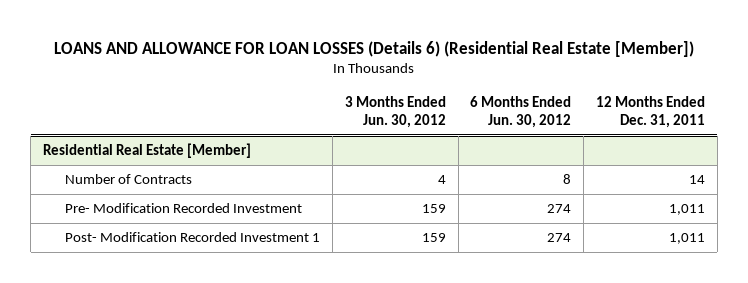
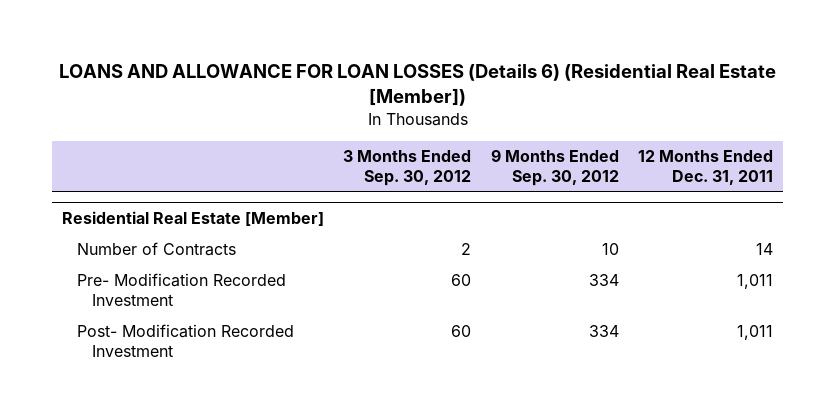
[344,95,446,129] 3 Months Ended Jun. 30, 2012 -> none
[470,95,572,129] 6 Months Ended Jun. 30, 2012 -> none
none -> [343,150,472,187] 3 Months Ended Sep. 30, 2012
none -> [490,149,619,187] 9 Months Ended Sep. 30, 2012
[65,232,321,243] Post- Modification Recorded Investment 1 -> [77,324,295,358] Post- Modification Recorded Investment

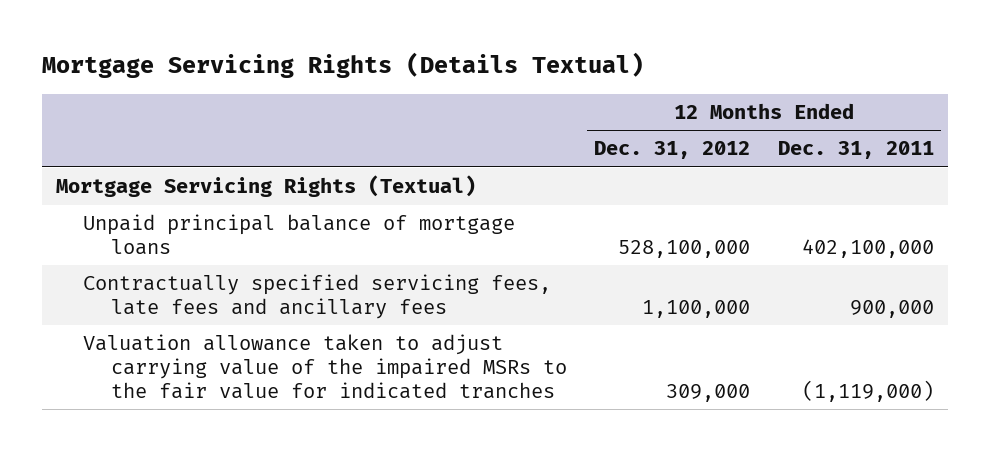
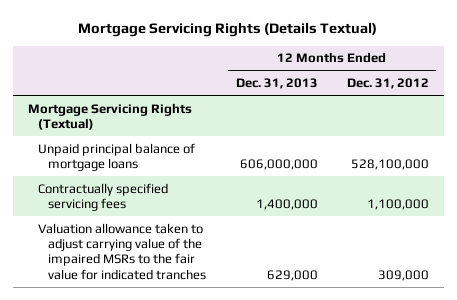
[778,141,935,160] Dec. 31, 2011 -> none
none -> [235,77,318,89] Dec. 31, 2013
[83,274,552,319] Contractually specified servicing fees, late fees and ancillary fees -> [37,182,168,211] Contractually specified servicing fees

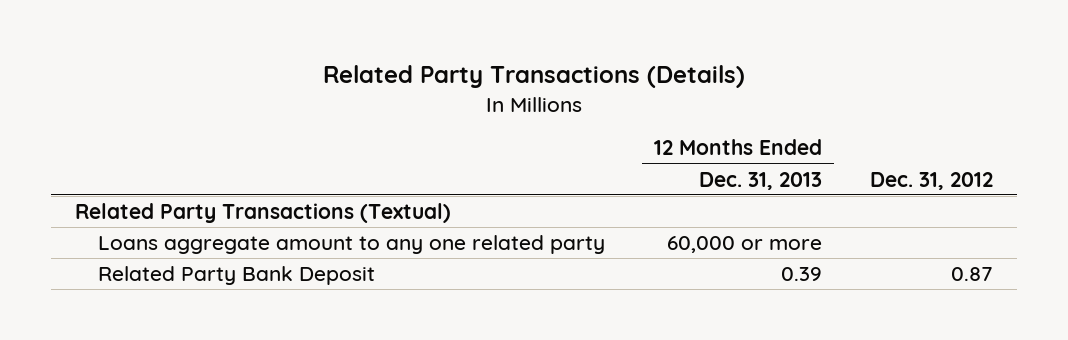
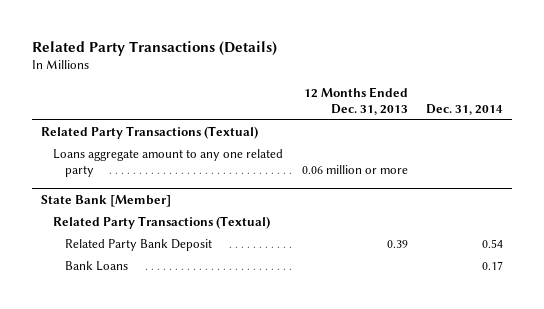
[870,171,994,190] Dec. 31, 2012 -> none
none -> [425,103,503,115] Dec. 31, 2014
[666,235,822,253] 60,000 or more -> [301,164,408,174] 0.06 million or more
none -> [41,194,172,207] State Bank [Member]
none -> [53,216,271,230] Related Party Transactions (Textual)
none -> [65,261,129,272] Bank Loans

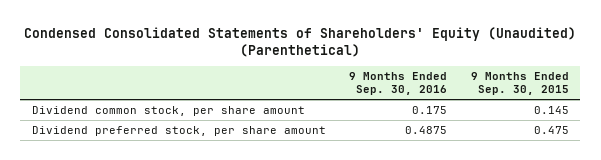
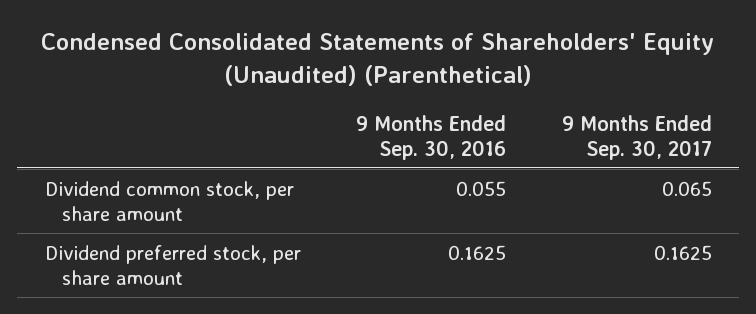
[470,71,569,96] 9 Months Ended Sep. 30, 2015 -> none
none -> [561,114,712,160] 9 Months Ended Sep. 30, 2017
[412,105,448,114] 0.175 -> [456,180,507,196] 0.055
[405,125,448,134] 0.4875 -> [448,244,507,260] 0.1625

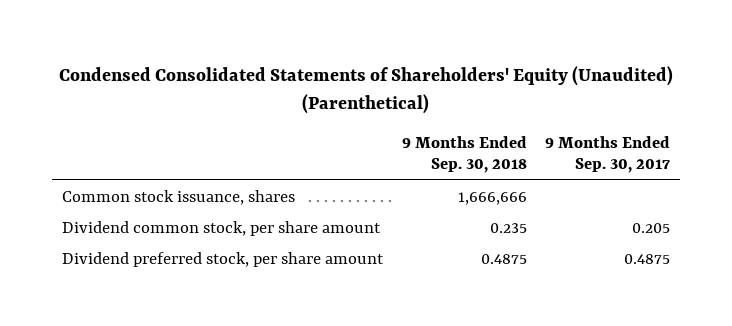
[356,114,507,160] 9 Months Ended Sep. 30, 2016 -> none
none -> [401,136,527,174] 9 Months Ended Sep. 30, 2018
none -> [61,189,295,205] Common stock issuance, shares
[661,180,712,196] 0.065 -> [632,222,671,233] 0.205
[653,244,712,260] 0.1625 -> [624,253,671,264] 0.4875

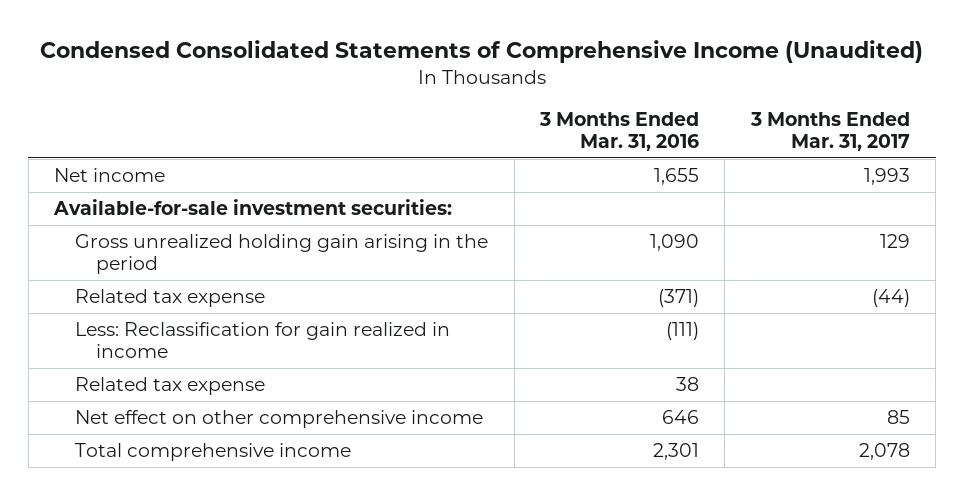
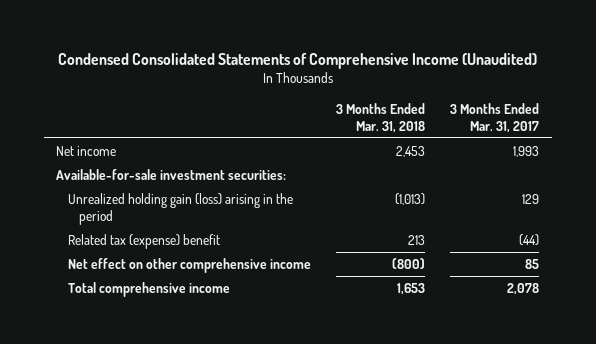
[539,111,700,152] 3 Months Ended Mar. 31, 2016 -> none
none -> [336,102,426,133] 3 Months Ended Mar. 31, 2018
[75,322,451,359] Less: Reclassification for gain realized in income -> none
[75,377,266,396] Related tax expense -> none
[75,234,489,275] Gross unrealized holding gain arising in the period -> [67,192,293,225] Unrealized holding gain (loss) arising in the period
[75,289,266,308] Related tax expense -> [67,233,220,249] Related tax (expense) benefit

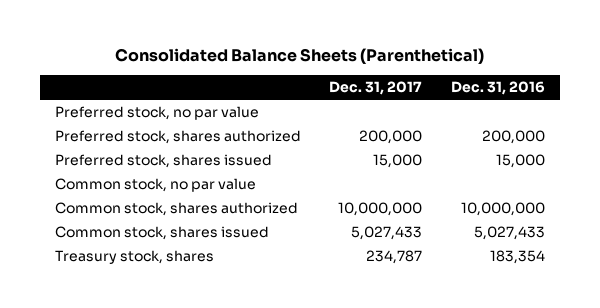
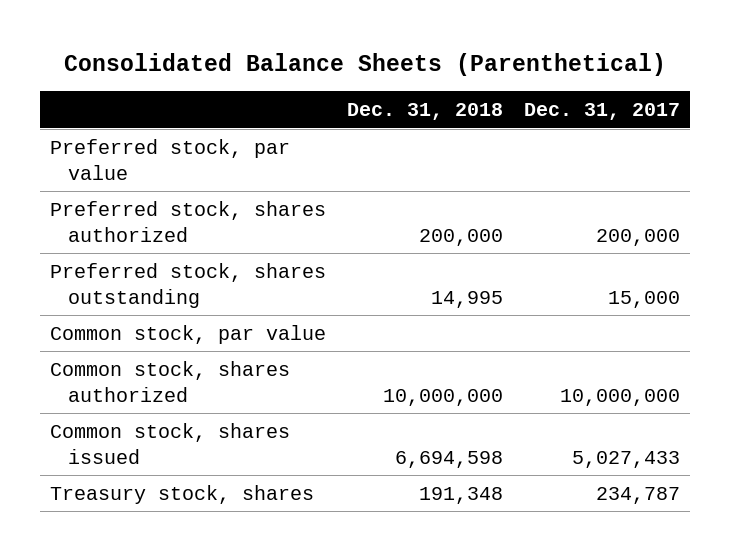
[451,81,546,96] Dec. 31, 2016 -> none
none -> [346,103,503,121] Dec. 31, 2018
[54,105,259,120] Preferred stock, no par value -> [50,138,291,180] Preferred stock, par value
[54,153,272,168] Preferred stock, shares issued -> [50,262,327,308] Preferred stock, shares outstanding
[54,177,256,192] Common stock, no par value -> [50,324,327,344] Common stock, par value

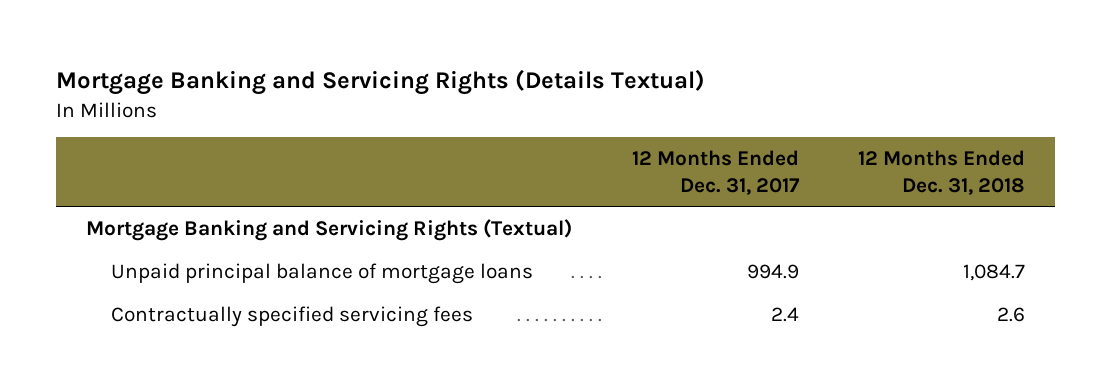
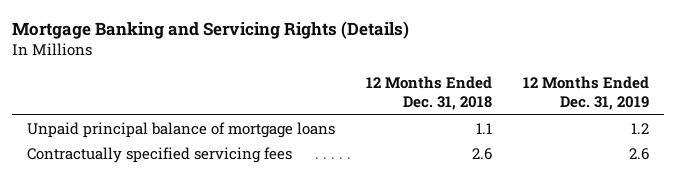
[56,69,706,96] Mortgage Banking and Servicing Rights (Details Textual) -> [12,21,410,40] Mortgage Banking and Servicing Rights (Details)
[631,150,800,195] 12 Months Ended Dec. 31, 2017 -> none
none -> [522,76,649,111] 12 Months Ended Dec. 31, 2019
[85,218,572,241] Mortgage Banking and Servicing Rights (Textual) -> none
[963,263,1026,281] 1,084.7 -> [475,123,492,135] 1.1

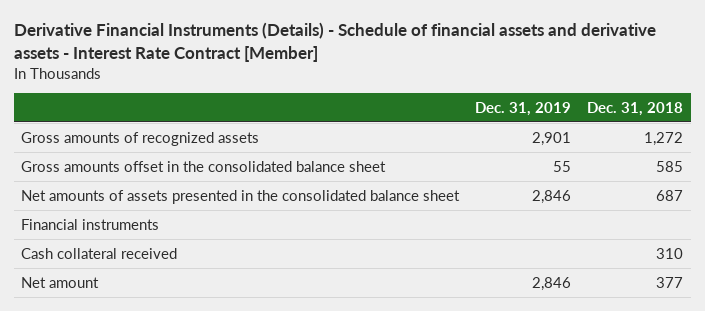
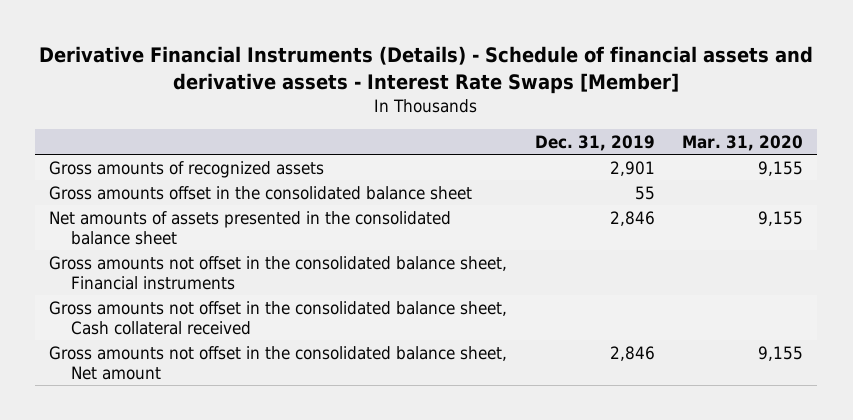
[13,22,656,62] Derivative Financial Instruments (Details) - Schedule of financial assets and derivative assets - Interest Rate Contract [Member] -> [39,45,814,94] Derivative Financial Instruments (Details) - Schedule of financial assets and derivative assets - Interest Rate Swaps [Member]
[587,101,684,116] Dec. 31, 2018 -> none
none -> [682,135,804,152] Mar. 31, 2020
[21,218,160,230] Financial instruments -> [49,255,508,290] Gross amounts not offset in the consolidated balance sheet, Financial instruments
[21,247,178,259] Cash collateral received -> [49,300,508,335] Gross amounts not offset in the consolidated balance sheet, Cash collateral received
[21,276,100,288] Net amount -> [49,345,508,380] Gross amounts not offset in the consolidated balance sheet, Net amount

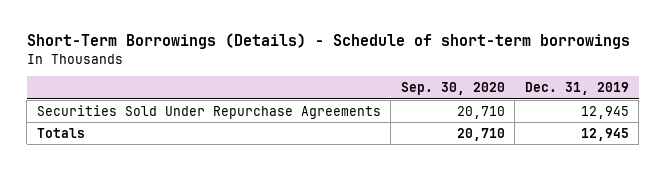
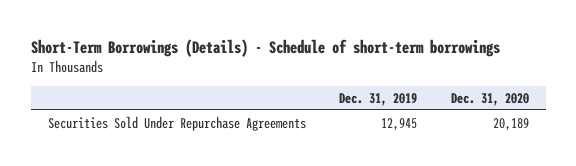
[400,82,505,96] Sep. 30, 2020 -> none
none -> [450,92,529,106] Dec. 31, 2020
[36,127,85,138] Totals -> none

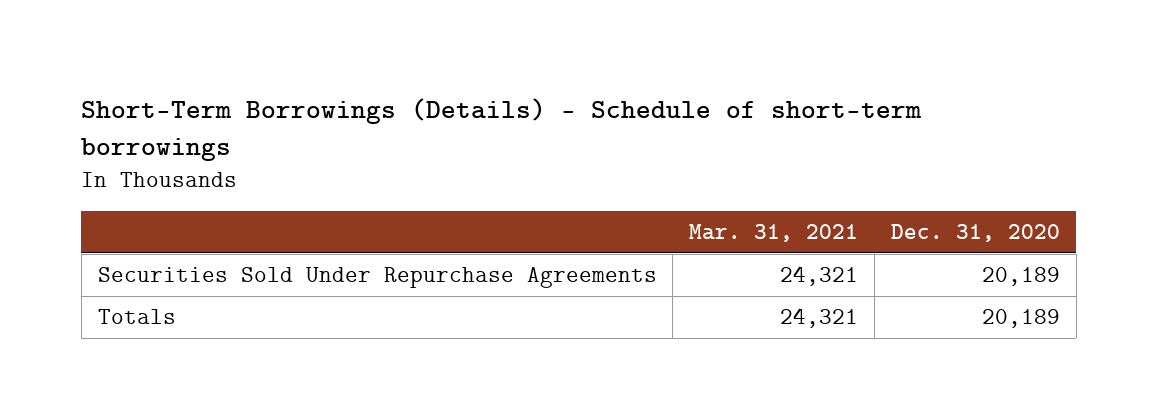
[339,92,418,106] Dec. 31, 2019 -> none
none -> [689,223,859,242] Mar. 31, 2021
none -> [97,309,176,325] Totals

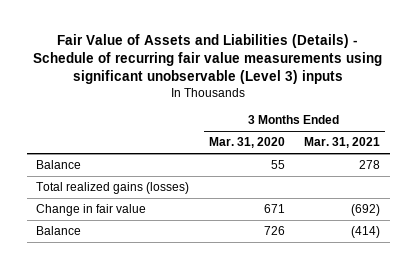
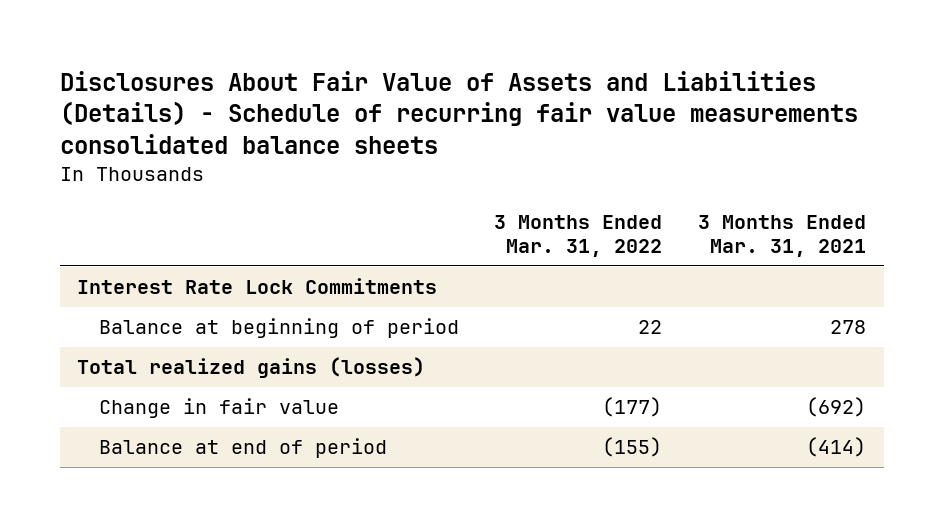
[33,33,383,85] Fair Value of Assets and Liabilities (Details) - Schedule of recurring fair value measurements using significant unobservable (Level 3) inputs -> [59,70,858,154] Disclosures About Fair Value of Assets and Liabilities (Details) - Schedule of recurring fair value measurements consolidated balance sheets
[208,137,285,149] Mar. 31, 2020 -> none
none -> [494,214,663,258] 3 Months Ended Mar. 31, 2022
none -> [77,278,438,295] Interest Rate Lock Commitments
[36,160,82,170] Balance -> [98,318,459,339] Balance at beginning of period
[36,226,82,236] Balance -> [98,438,387,459] Balance at end of period

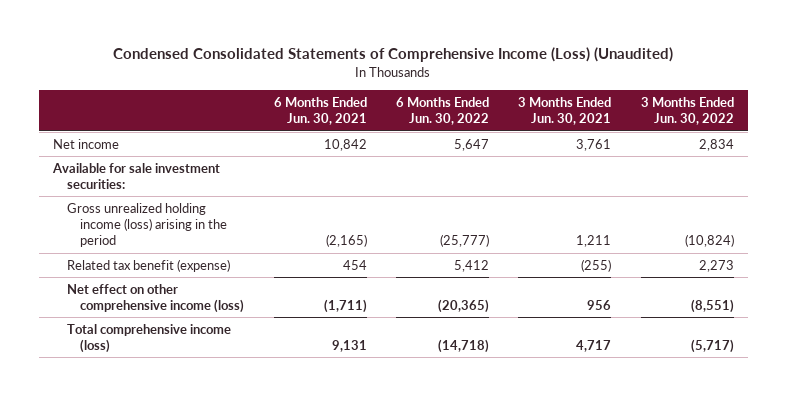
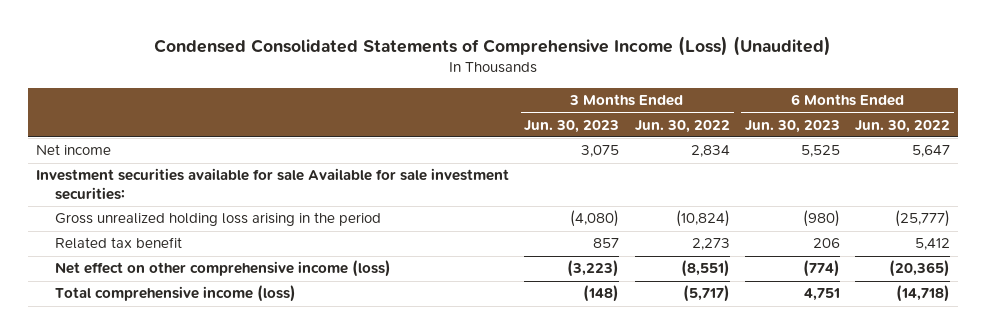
[273,97,367,126] 6 Months Ended Jun. 30, 2021 -> none
[518,97,612,126] 3 Months Ended Jun. 30, 2021 -> none
none -> [524,119,620,133] Jun. 30, 2023
none -> [745,119,841,133] Jun. 30, 2023
[52,162,221,190] Available for sale investment securities: -> [36,168,510,201] Investment securities available for sale Available for sale investment securities:
[66,202,228,248] Gross unrealized holding income (loss) arising in the period -> [55,212,382,227] Gross unrealized holding loss arising in the period
[66,258,230,272] Related tax benefit (expense) -> [55,237,183,250] Related tax benefit

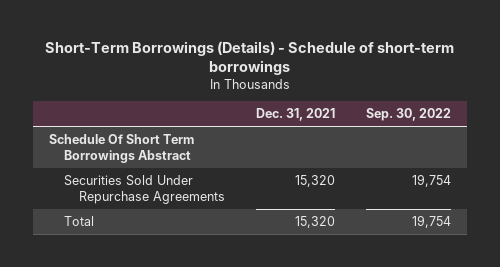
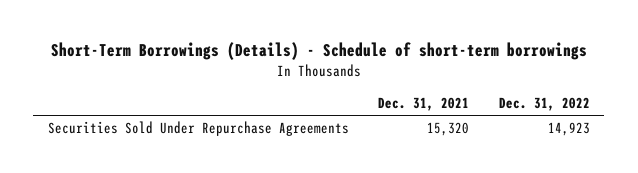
[366,108,452,122] Sep. 30, 2022 -> none
none -> [498,97,590,112] Dec. 31, 2022
[48,134,194,164] Schedule Of Short Term Borrowings Abstract -> none
[63,216,94,227] Total -> none

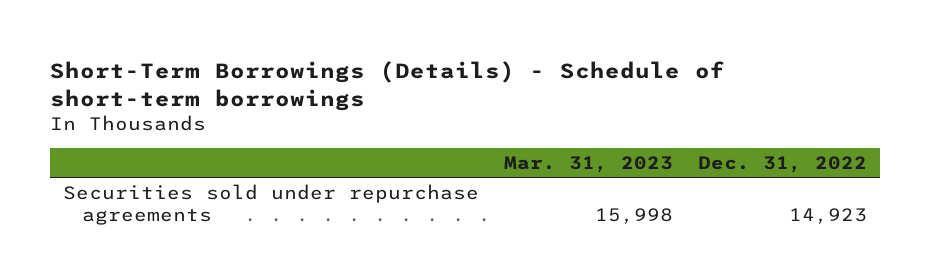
[378,97,470,112] Dec. 31, 2021 -> none
none -> [503,155,673,173] Mar. 31, 2023
[48,121,350,137] Securities Sold Under Repurchase Agreements -> [62,183,479,225] Securities sold under repurchase agreements

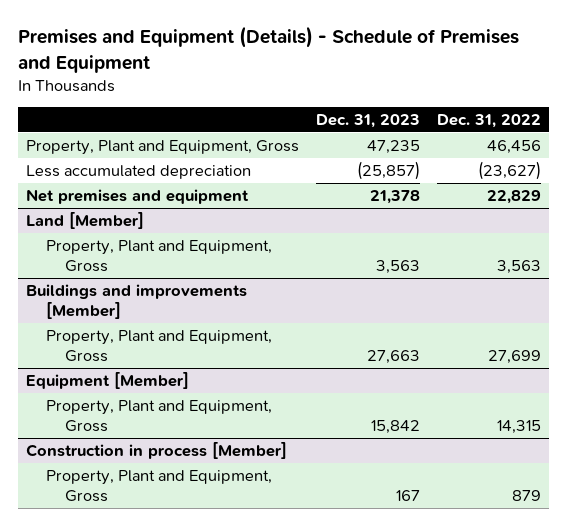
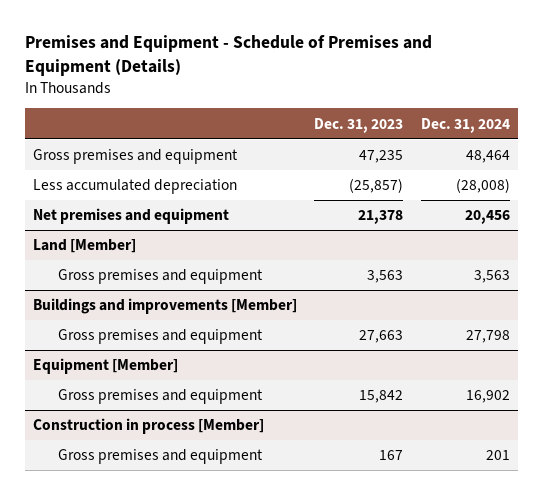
[17,26,519,73] Premises and Equipment (Details) - Schedule of Premises and Equipment -> [24,35,432,77] Premises and Equipment - Schedule of Premises and Equipment (Details)
[436,114,541,129] Dec. 31, 2022 -> none
none -> [420,117,510,133] Dec. 31, 2024
[26,139,300,155] Property, Plant and Equipment, Gross -> [33,149,239,165] Gross premises and equipment
[45,239,272,273] Property, Plant and Equipment, Gross -> [57,269,263,285] Gross premises and equipment
[45,329,272,363] Property, Plant and Equipment, Gross -> [57,329,263,345] Gross premises and equipment
[45,399,272,433] Property, Plant and Equipment, Gross -> [57,389,263,405] Gross premises and equipment
[45,469,272,503] Property, Plant and Equipment, Gross -> [57,449,263,465] Gross premises and equipment

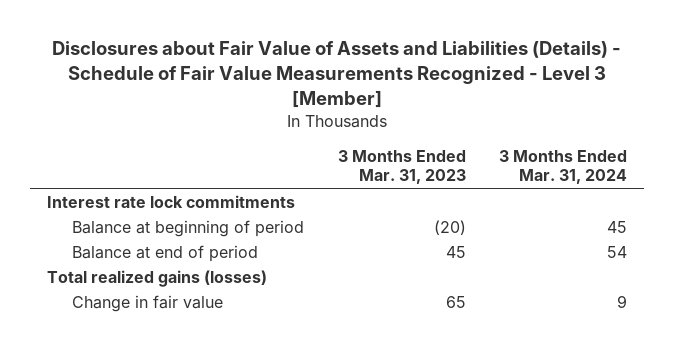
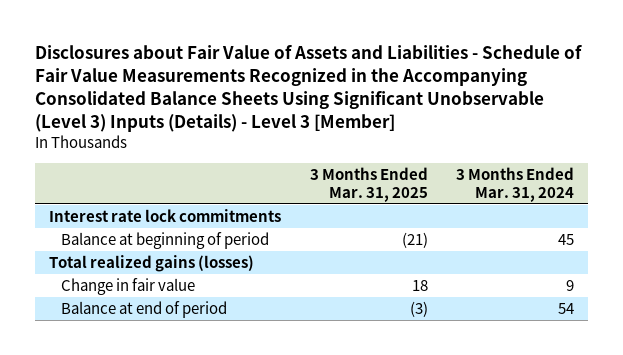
[51,41,621,109] Disclosures about Fair Value of Assets and Liabilities (Details) - Schedule of Fair Value Measurements Recognized - Level 3 [Member] -> [35,44,583,132] Disclosures about Fair Value of Assets and Liabilities - Schedule of Fair Value Measurements Recognized in the Accompanying Consolidated Balance Sheets Using Significant Unobservable (Level 3) Inputs (Details) - Level 3 [Member]
[337,149,466,185] 3 Months Ended Mar. 31, 2023 -> none
none -> [309,166,428,202] 3 Months Ended Mar. 31, 2025
[72,244,259,262] Balance at end of period -> [60,300,227,318] Balance at end of period

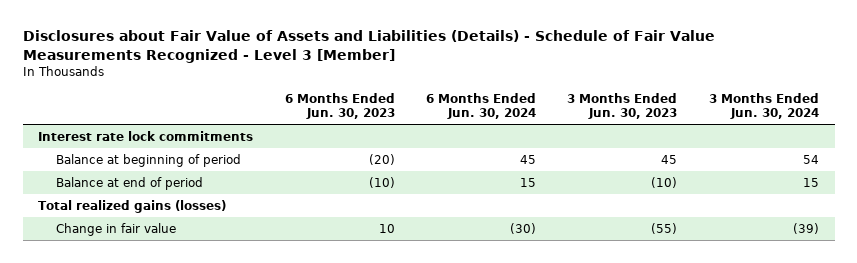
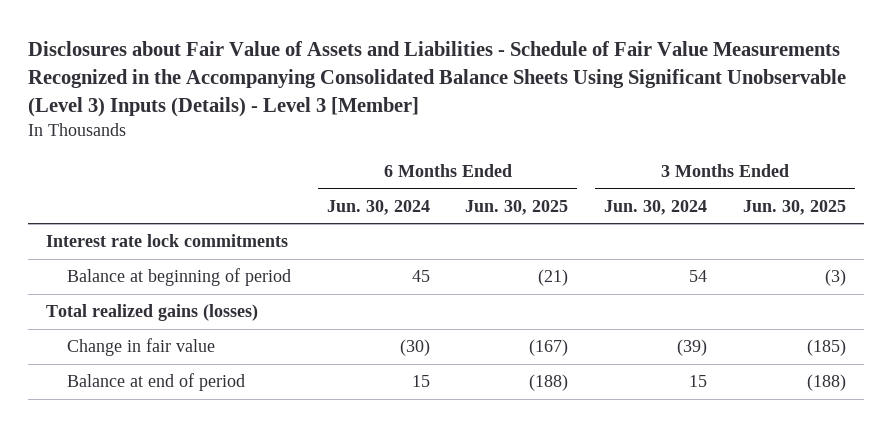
[22,30,715,63] Disclosures about Fair Value of Assets and Liabilities (Details) - Schedule of Fair Value Measurements Recognized - Level 3 [Member] -> [27,40,846,117] Disclosures about Fair Value of Assets and Liabilities - Schedule of Fair Value Measurements Recognized in the Accompanying Consolidated Balance Sheets Using Significant Unobservable (Level 3) Inputs (Details) - Level 3 [Member]
[284,93,395,120] 6 Months Ended Jun. 30, 2023 -> none
[567,93,678,120] 3 Months Ended Jun. 30, 2023 -> none
none -> [465,199,569,215] Jun. 30, 2025
none -> [743,199,847,215] Jun. 30, 2025
[55,176,203,190] Balance at end of period -> [66,373,245,392] Balance at end of period

